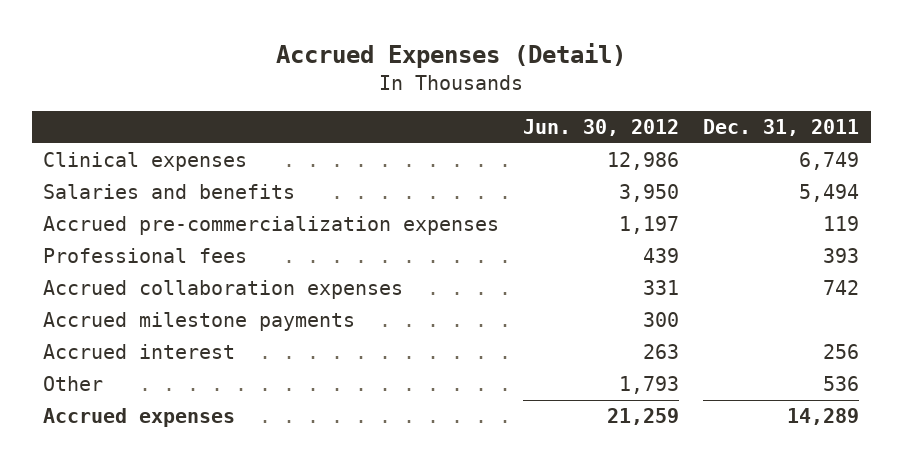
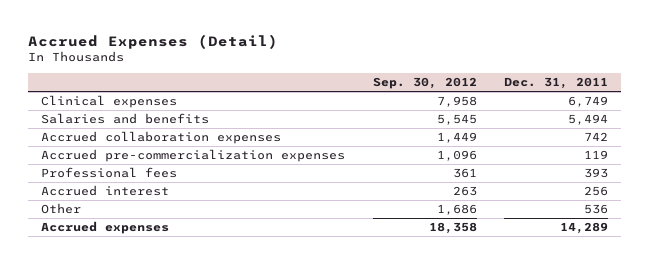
[523,119,680,137] Jun. 30, 2012 -> none
none -> [372,77,477,90] Sep. 30, 2012
[43,280,404,300] Accrued collaboration expenses -> [41,131,282,145] Accrued collaboration expenses
[43,312,356,332] Accrued milestone payments -> none

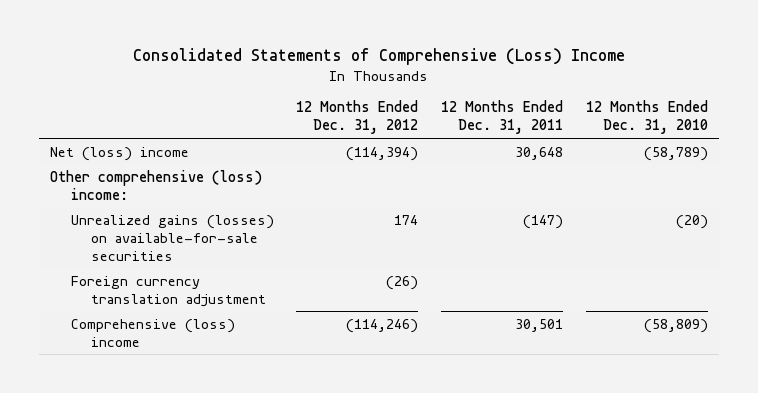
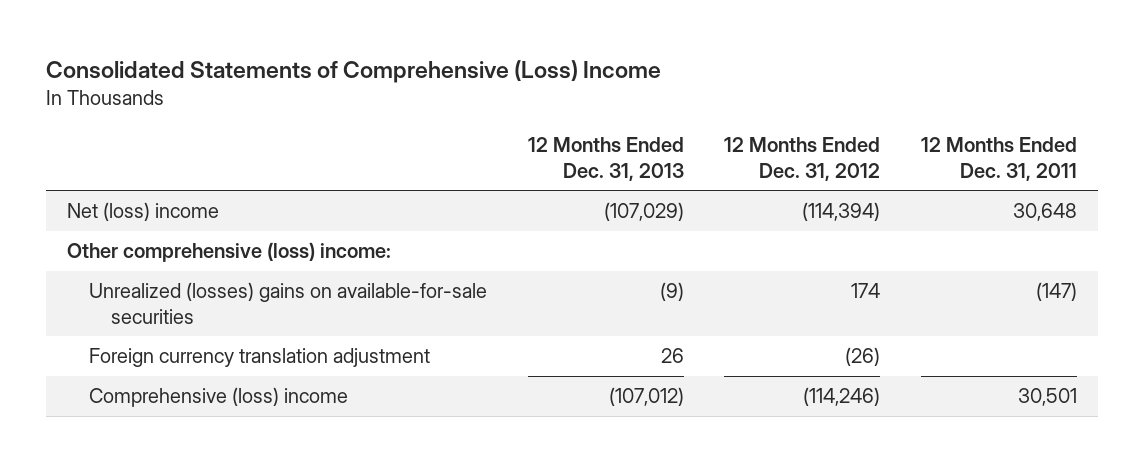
[585,100,708,135] 12 Months Ended Dec. 31, 2010 -> none
none -> [527,137,684,181] 12 Months Ended Dec. 31, 2013
[70,214,274,261] Unrealized gains (losses) on available-for-sale securities -> [88,282,487,324] Unrealized (losses) gains on available-for-sale securities

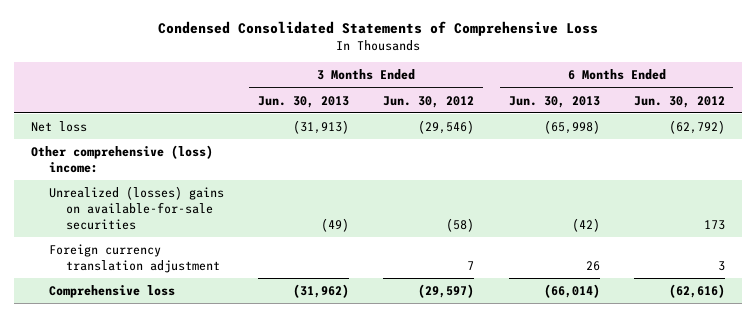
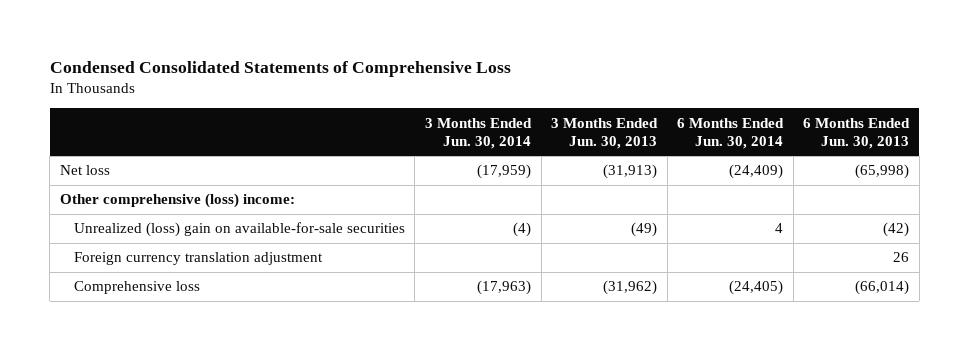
[383,95,475,108] Jun. 30, 2012 -> none
[633,95,725,108] Jun. 30, 2012 -> none
none -> [425,117,533,149] 3 Months Ended Jun. 30, 2014
none -> [677,117,785,149] 6 Months Ended Jun. 30, 2014
[48,185,224,230] Unrealized (losses) gains on available-for-sale securities -> [73,222,405,238] Unrealized (loss) gain on available-for-sale securities

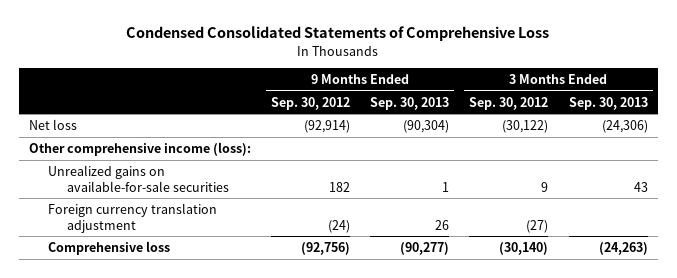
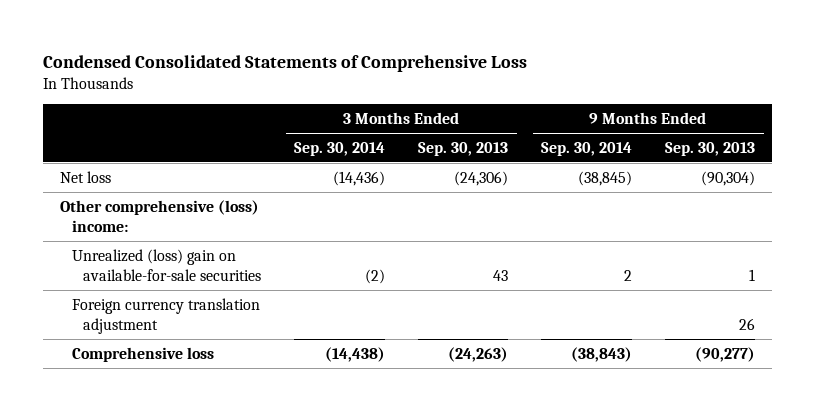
[271,96,351,110] Sep. 30, 2012 -> none
[469,96,549,110] Sep. 30, 2012 -> none
none -> [294,141,386,156] Sep. 30, 2014
none -> [541,141,633,156] Sep. 30, 2014
[28,141,251,156] Other comprehensive income (loss): -> [59,199,259,232] Other comprehensive (loss) income:
[47,164,229,192] Unrealized gains on available-for-sale securities -> [71,248,262,281] Unrealized (loss) gain on available-for-sale securities

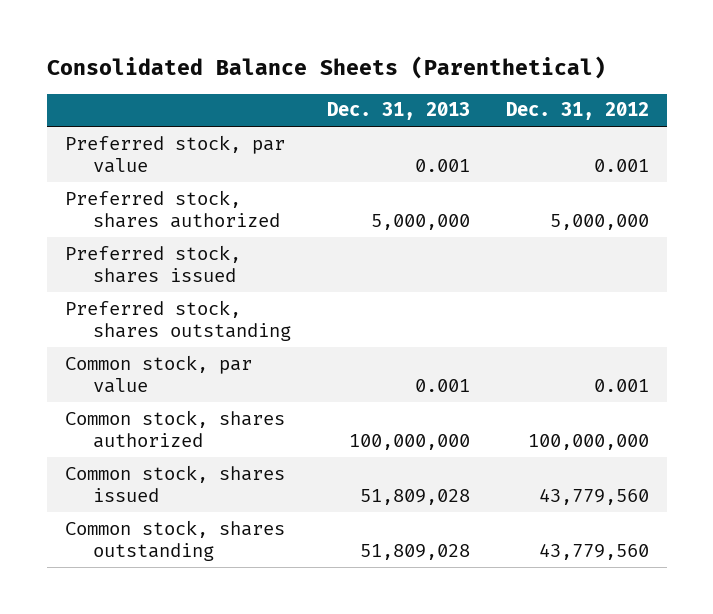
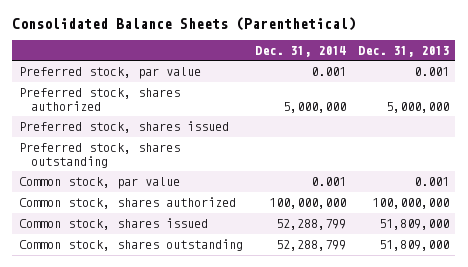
[505,102,649,121] Dec. 31, 2012 -> none
none -> [254,45,346,57] Dec. 31, 2014
[359,489,470,506] 51,809,028 -> [379,219,450,231] 51,809,000
[359,544,470,561] 51,809,028 -> [379,240,450,252] 51,809,000

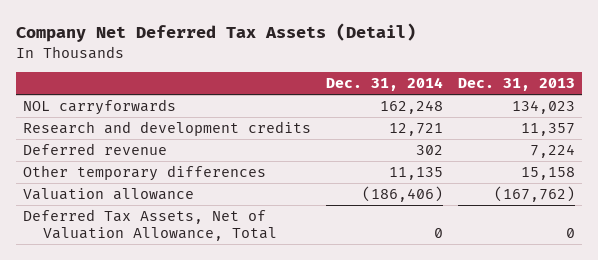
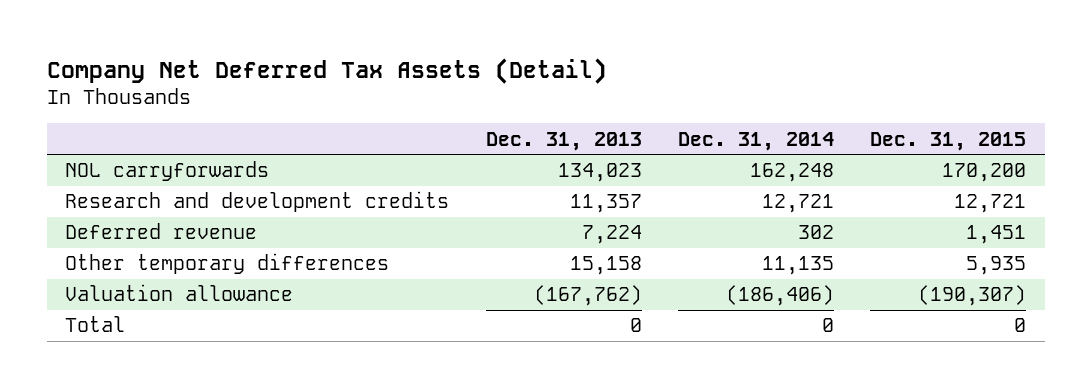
none -> [870,131,1027,151] Dec. 31, 2015
[23,209,277,241] Deferred Tax Assets, Net of Valuation Allowance, Total -> [65,316,126,333] Total

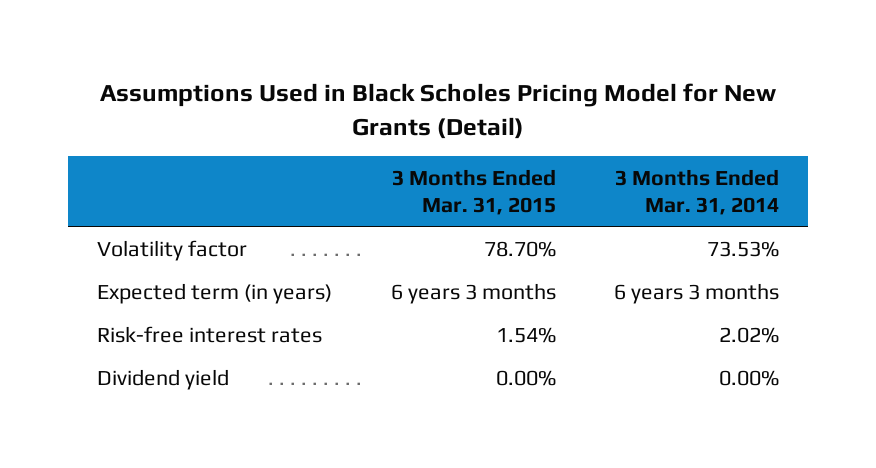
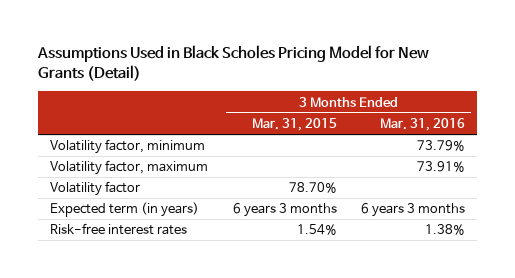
[615,168,780,216] 3 Months Ended Mar. 31, 2014 -> none
none -> [379,118,465,132] Mar. 31, 2016
none -> [50,139,206,155] Volatility factor, minimum
none -> [50,160,209,176] Volatility factor, maximum
[97,369,230,391] Dividend yield -> none

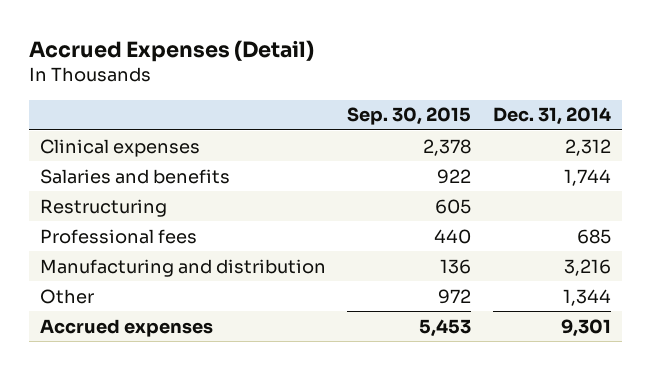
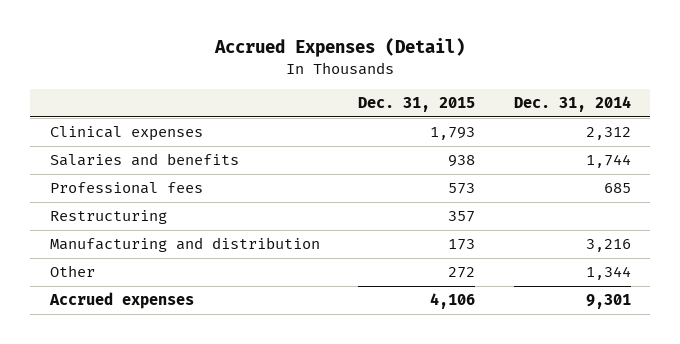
[347,107,472,126] Sep. 30, 2015 -> none
none -> [358,96,476,112] Dec. 31, 2015
[39,198,167,217] Restructuring -> [49,210,167,225] Restructuring

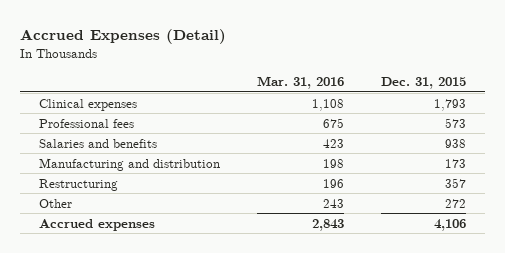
[513,95,631,112] Dec. 31, 2014 -> none
none -> [256,76,344,90] Mar. 31, 2016
[49,153,239,167] Salaries and benefits -> [38,138,157,148] Salaries and benefits
[49,210,167,225] Restructuring -> [38,178,118,191] Restructuring

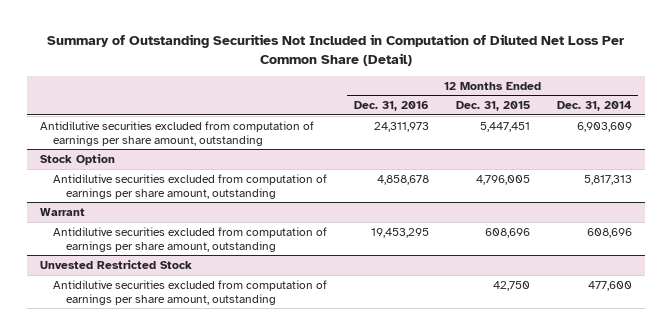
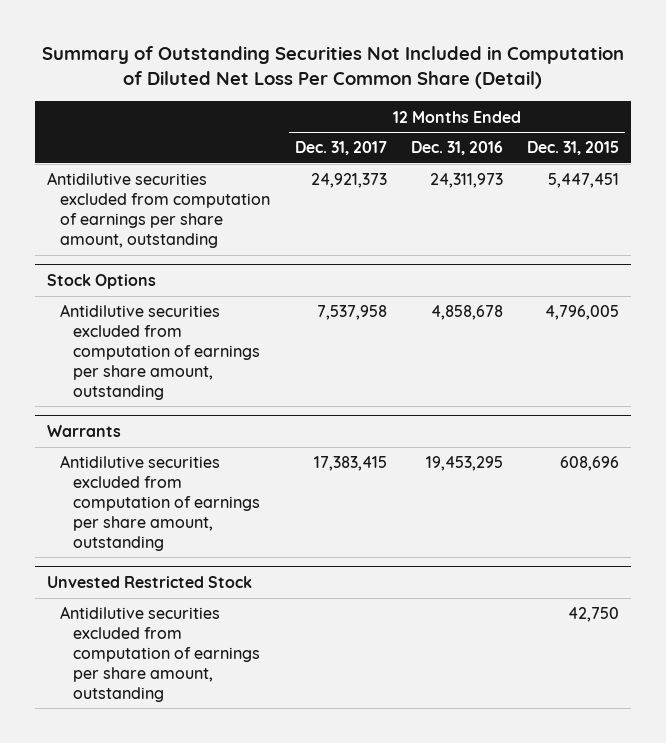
[556,101,632,112] Dec. 31, 2014 -> none
none -> [294,141,387,156] Dec. 31, 2017
[40,153,116,165] Stock Option -> [47,274,157,290] Stock Options
[40,207,86,216] Warrant -> [47,425,122,438] Warrants

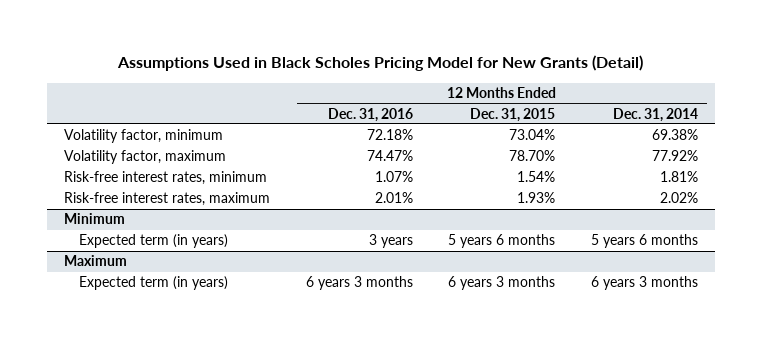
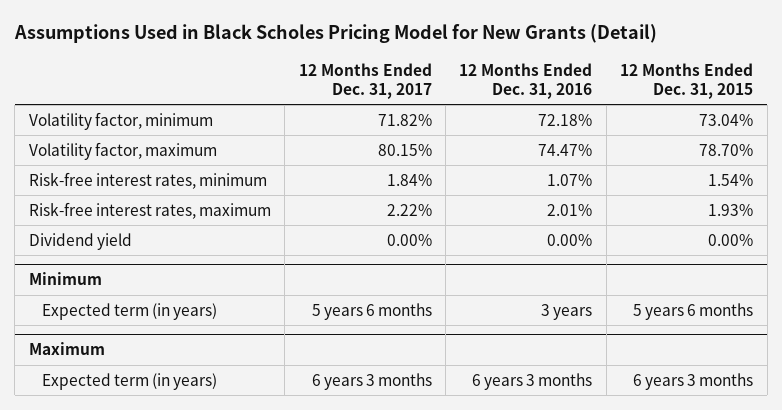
[612,107,698,122] Dec. 31, 2014 -> none
none -> [298,62,432,99] 12 Months Ended Dec. 31, 2017
none -> [28,232,132,250] Dividend yield

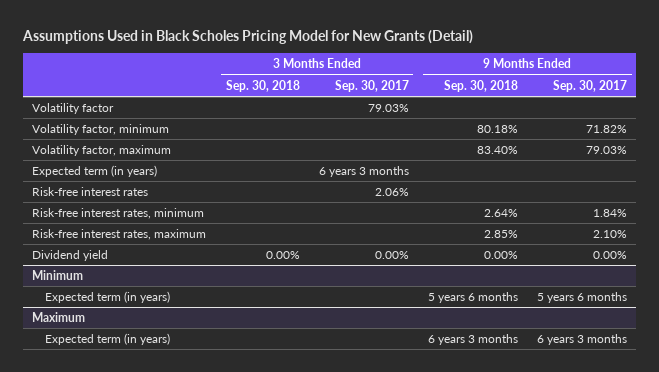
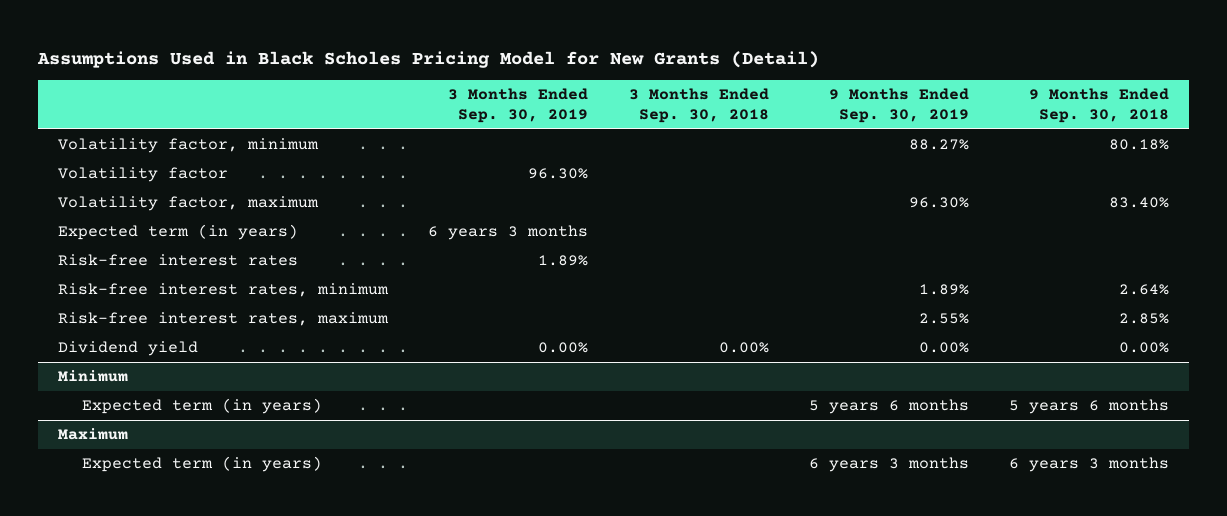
[334,79,409,92] Sep. 30, 2017 -> none
[552,79,627,92] Sep. 30, 2017 -> none
none -> [448,88,589,124] 3 Months Ended Sep. 30, 2019
none -> [829,88,970,124] 9 Months Ended Sep. 30, 2019
[32,103,115,115] Volatility factor -> [58,167,229,183] Volatility factor

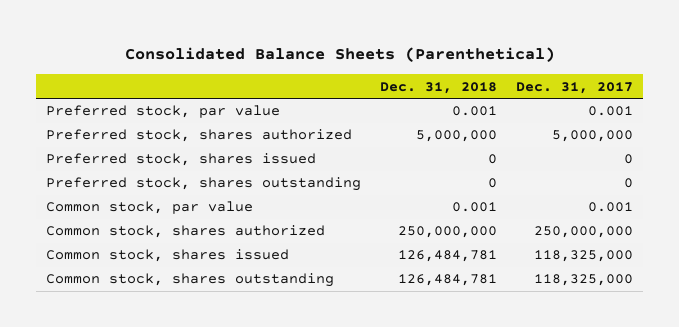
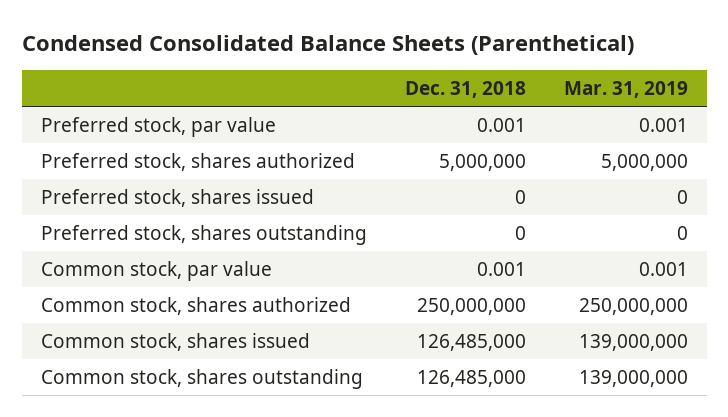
[124,47,555,63] Consolidated Balance Sheets (Parenthetical) -> [21,35,634,56] Condensed Consolidated Balance Sheets (Parenthetical)
[516,81,634,94] Dec. 31, 2017 -> none
none -> [563,80,688,98] Mar. 31, 2019
[398,250,498,263] 126,484,781 -> [416,333,526,351] 126,485,000
[398,274,498,287] 126,484,781 -> [416,369,526,387] 126,485,000

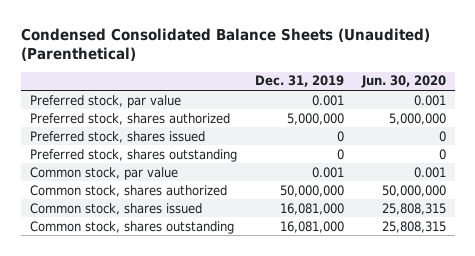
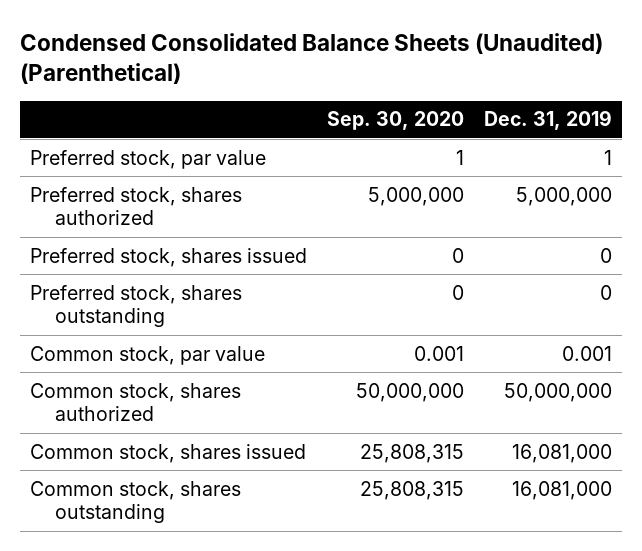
[360,75,446,89] Jun. 30, 2020 -> none
none -> [326,111,464,131] Sep. 30, 2020
[311,94,344,106] 0.001 -> [603,149,612,165] 1

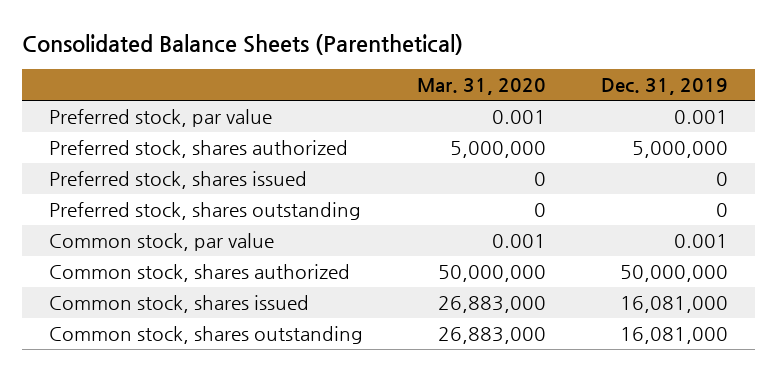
[20,32,604,85] Condensed Consolidated Balance Sheets (Unaudited) (Parenthetical) -> [21,33,463,55] Consolidated Balance Sheets (Parenthetical)
[326,111,464,131] Sep. 30, 2020 -> none
none -> [417,78,547,96] Mar. 31, 2020
[603,149,612,165] 1 -> [673,109,728,124] 0.001

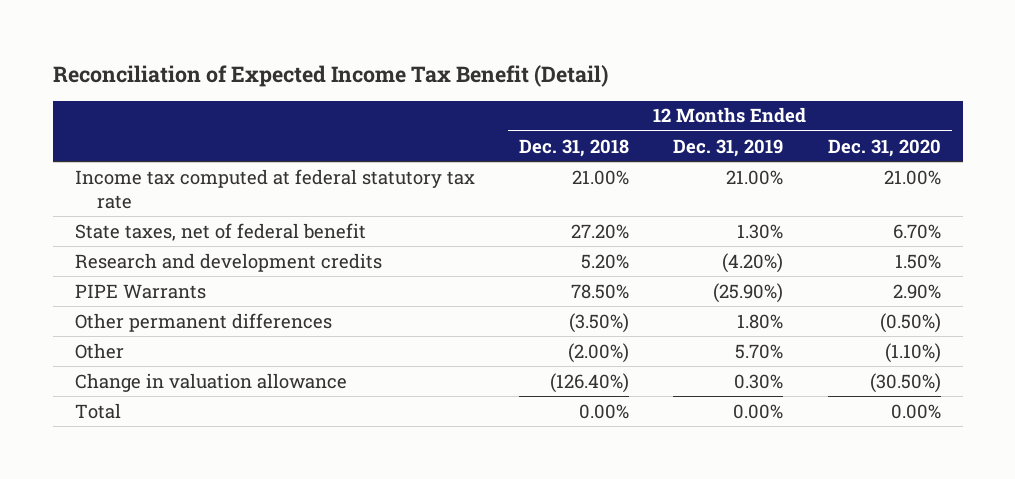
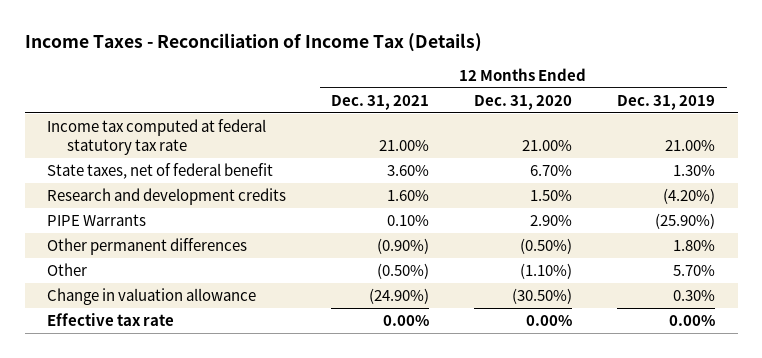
[52,64,608,87] Reconciliation of Expected Income Tax Benefit (Detail) -> [24,33,482,53] Income Taxes - Reconciliation of Income Tax (Details)
[519,138,630,157] Dec. 31, 2018 -> none
none -> [331,94,430,110] Dec. 31, 2021
[74,402,121,419] Total -> [47,312,175,326] Effective tax rate

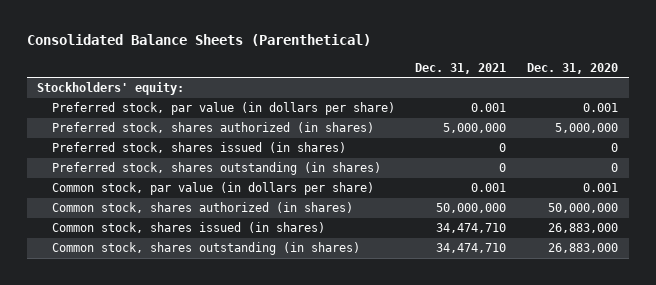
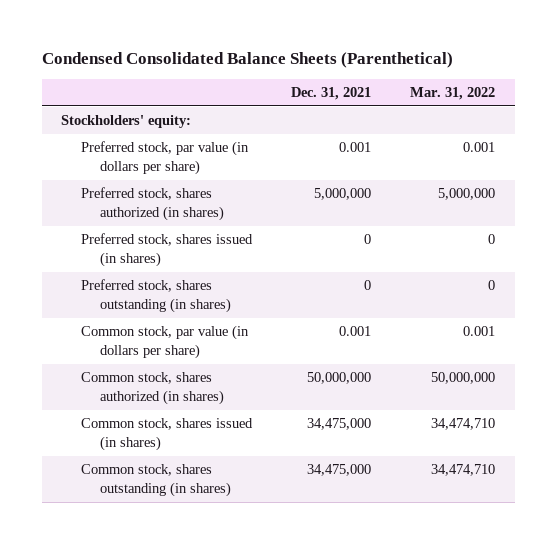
[26,34,371,47] Consolidated Balance Sheets (Parenthetical) -> [41,52,453,69] Condensed Consolidated Balance Sheets (Parenthetical)
[527,62,619,74] Dec. 31, 2020 -> none
none -> [410,87,496,101] Mar. 31, 2022
[436,223,507,234] 34,474,710 -> [306,418,371,431] 34,475,000
[436,243,507,254] 34,474,710 -> [306,464,371,477] 34,475,000

